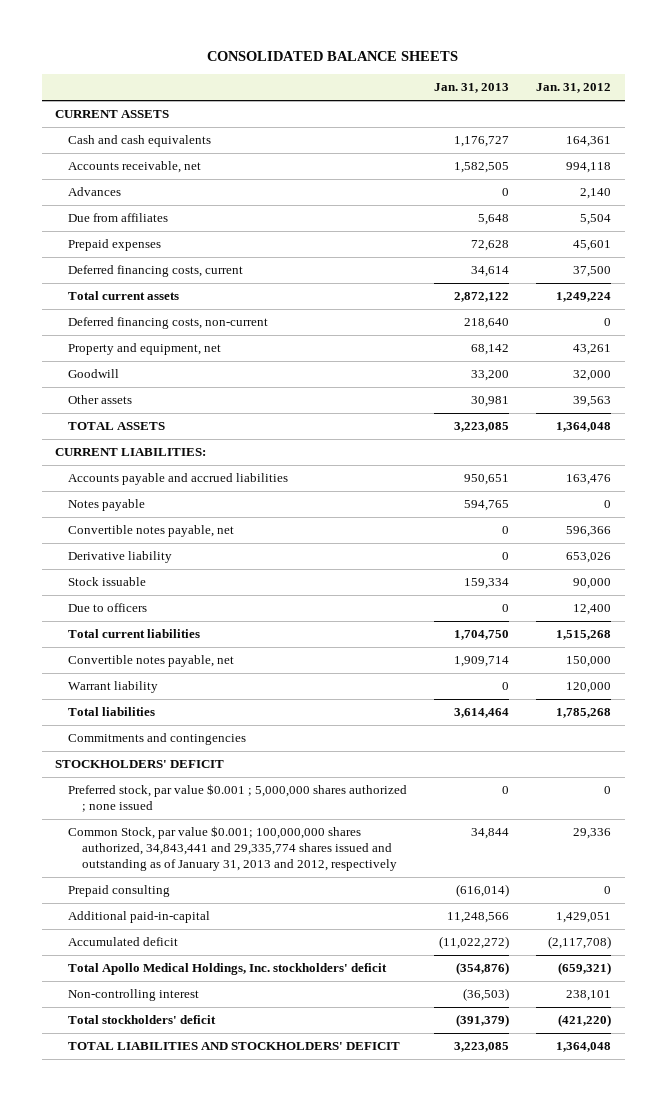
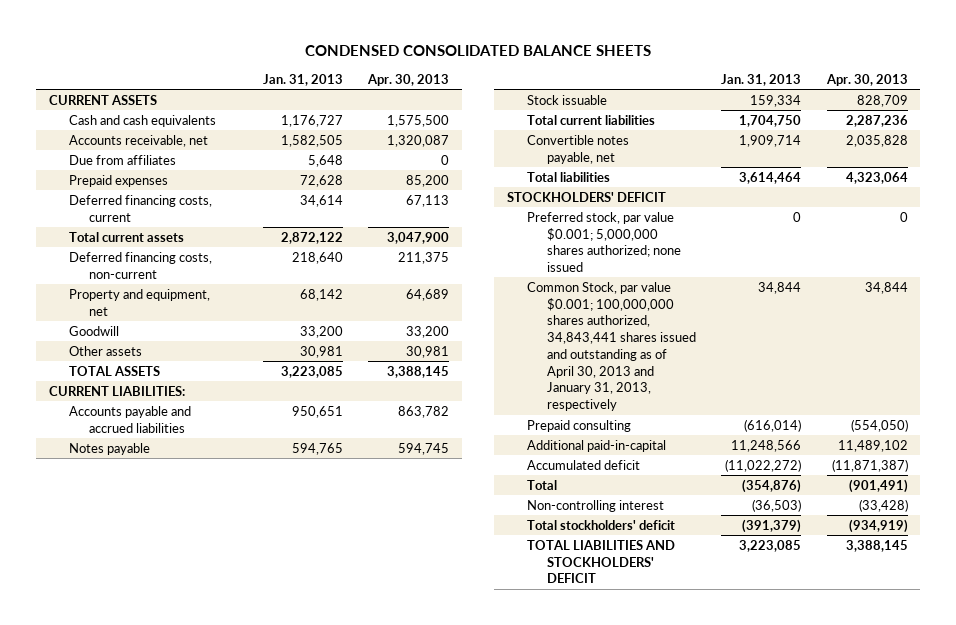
[207,51,459,62] CONSOLIDATED BALANCE SHEETS -> [305,45,652,57] CONDENSED CONSOLIDATED BALANCE SHEETS
[536,83,612,94] Jan. 31, 2012 -> none
none -> [367,73,450,86] Apr. 30, 2013
[68,187,122,197] Advances -> none
[68,525,235,538] Convertible notes payable, net -> none
[68,551,173,564] Derivative liability -> none
[68,603,148,613] Due to officers -> none
[68,681,159,694] Warrant liability -> none
[68,733,247,746] Commitments and contingencies -> none
[68,784,408,813] Preferred stock, par value $0.001 ; 5,000,000 shares authorized ; none issued -> [526,211,681,273] Preferred stock, par value $0.001; 5,000,000 shares authorized; none issued
[68,826,397,872] Common Stock, par value $0.001; 100,000,000 shares authorized, 34,843,441 and 29,335,774 shares issued and outstanding as of January 31, 2013 and 2012, respectively -> [526,281,696,412] Common Stock, par value $0.001; 100,000,000 shares authorized, 34,843,441 shares issued and outstanding as of April 30, 2013 and January 31, 2013, respectively
[68,963,388,976] Total Apollo Medical Holdings, Inc. stockholders' deficit -> [526,479,557,490] Total

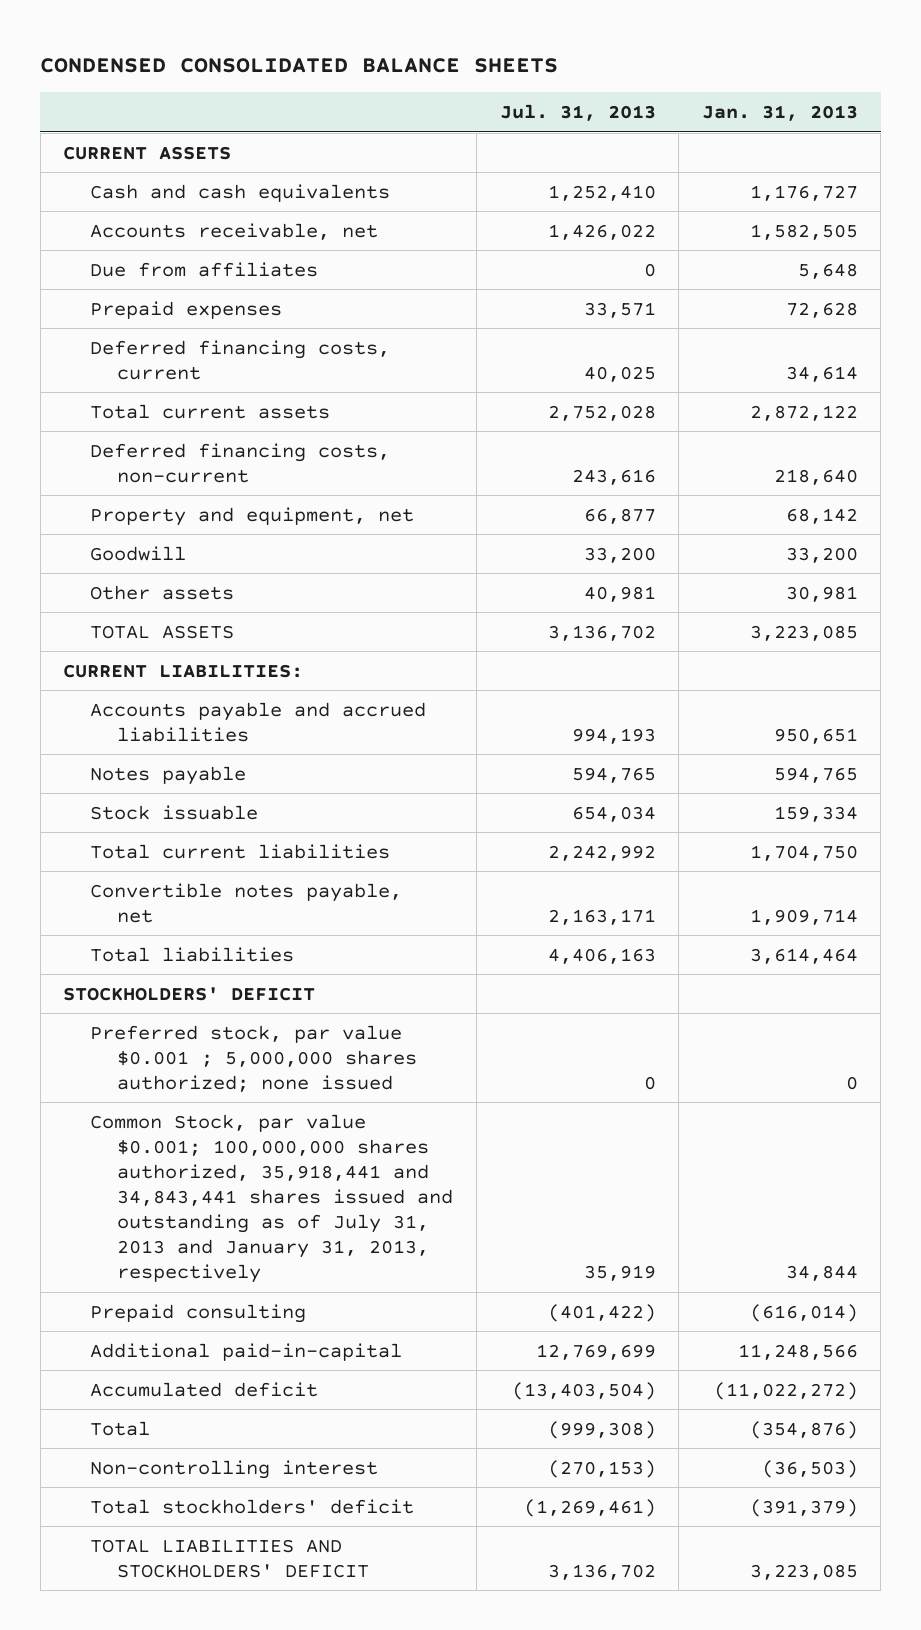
[367,73,450,86] Apr. 30, 2013 -> none
none -> [499,103,656,121] Jul. 31, 2013
[526,211,681,273] Preferred stock, par value $0.001; 5,000,000 shares authorized; none issued -> [90,1024,418,1092] Preferred stock, par value $0.001 ; 5,000,000 shares authorized; none issued
[526,281,696,412] Common Stock, par value $0.001; 100,000,000 shares authorized, 34,843,441 shares issued and outstanding as of April 30, 2013 and January 31, 2013, respectively -> [90,1113,454,1284] Common Stock, par value $0.001; 100,000,000 shares authorized, 35,918,441 and 34,843,441 shares issued and outstanding as of July 31, 2013 and January 31, 2013, respectively

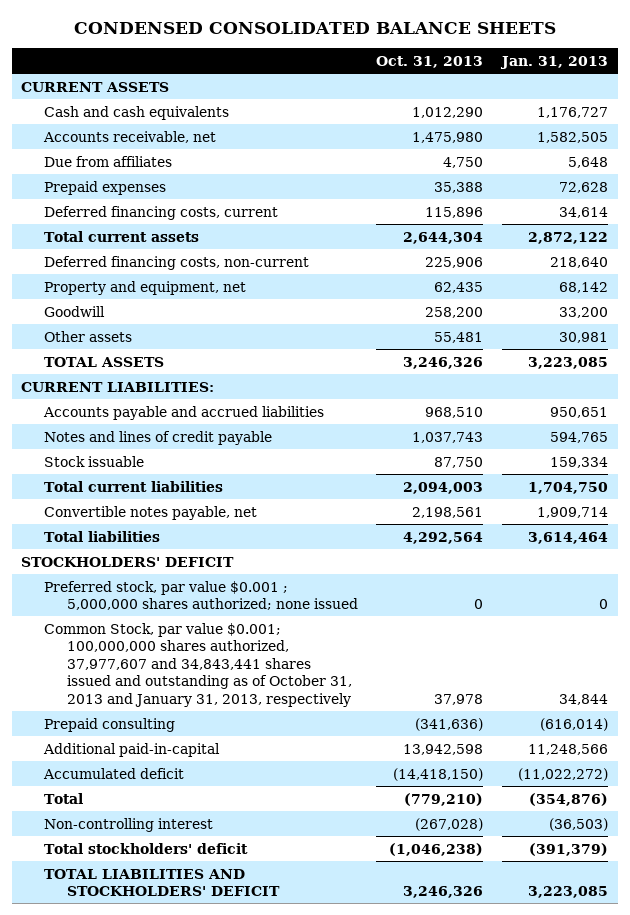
[499,103,656,121] Jul. 31, 2013 -> none
none -> [376,55,484,68] Oct. 31, 2013
[90,765,247,785] Notes payable -> [44,430,273,445] Notes and lines of credit payable
[90,1113,454,1284] Common Stock, par value $0.001; 100,000,000 shares authorized, 35,918,441 and 34,843,441 shares issued and outstanding as of July 31, 2013 and January 31, 2013, respectively -> [44,622,352,707] Common Stock, par value $0.001; 100,000,000 shares authorized, 37,977,607 and 34,843,441 shares issued and outstanding as of October 31, 2013 and January 31, 2013, respectively

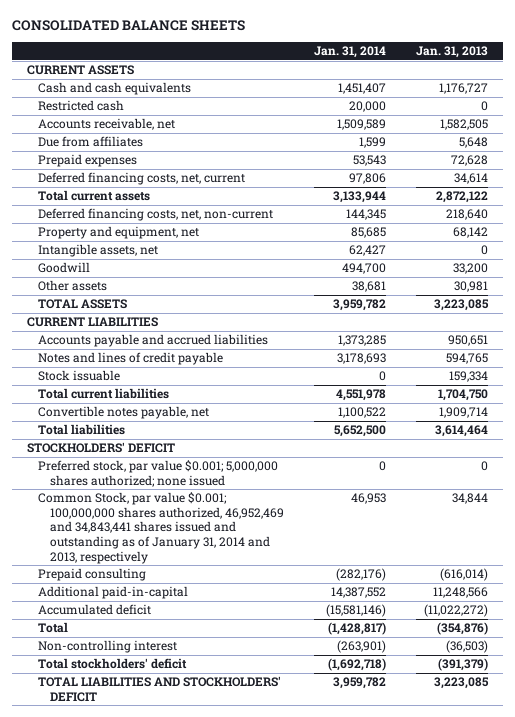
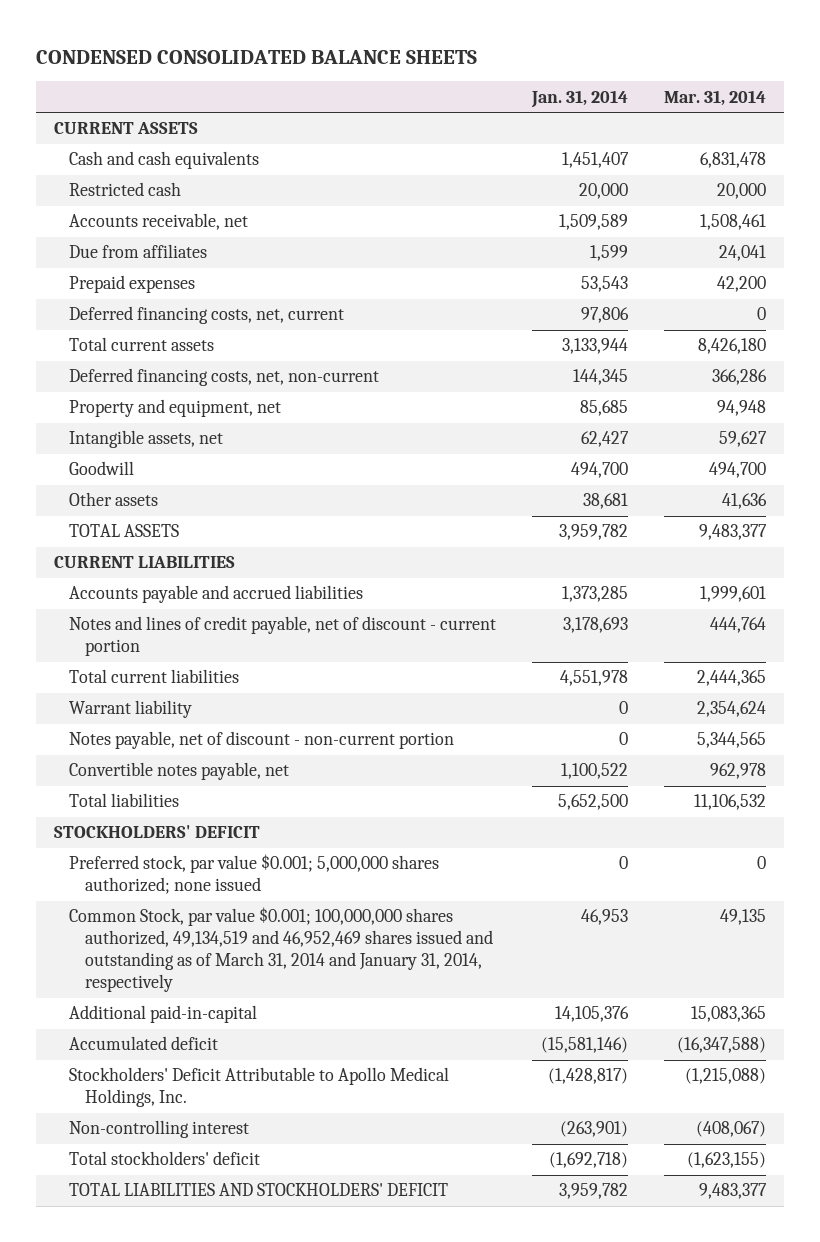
[11,20,245,32] CONSOLIDATED BALANCE SHEETS -> [35,49,477,64] CONDENSED CONSOLIDATED BALANCE SHEETS
[416,46,489,59] Jan. 31, 2013 -> none
none -> [663,89,766,106] Mar. 31, 2014
[38,370,121,382] Stock issuable -> none
[38,352,224,366] Notes and lines of credit payable -> [69,616,497,657] Notes and lines of credit payable, net of discount - current portion
none -> [69,700,193,719] Warrant liability
none -> [69,731,455,750] Notes payable, net of discount - non-current portion
[38,568,147,582] Prepaid consulting -> none
[38,492,284,564] Common Stock, par value $0.001; 100,000,000 shares authorized, 46,952,469 and 34,843,441 shares issued and outstanding as of January 31, 2014 and 2013, respectively -> [69,907,493,993] Common Stock, par value $0.001; 100,000,000 shares authorized, 49,134,519 and 46,952,469 shares issued and outstanding as of March 31, 2014 and January 31, 2014, respectively
[331,587,387,599] 14,387,552 -> [555,1006,630,1023] 14,105,376
[38,622,69,634] Total -> [69,1067,450,1108] Stockholders' Deficit Attributable to Apollo Medical Holdings, Inc.

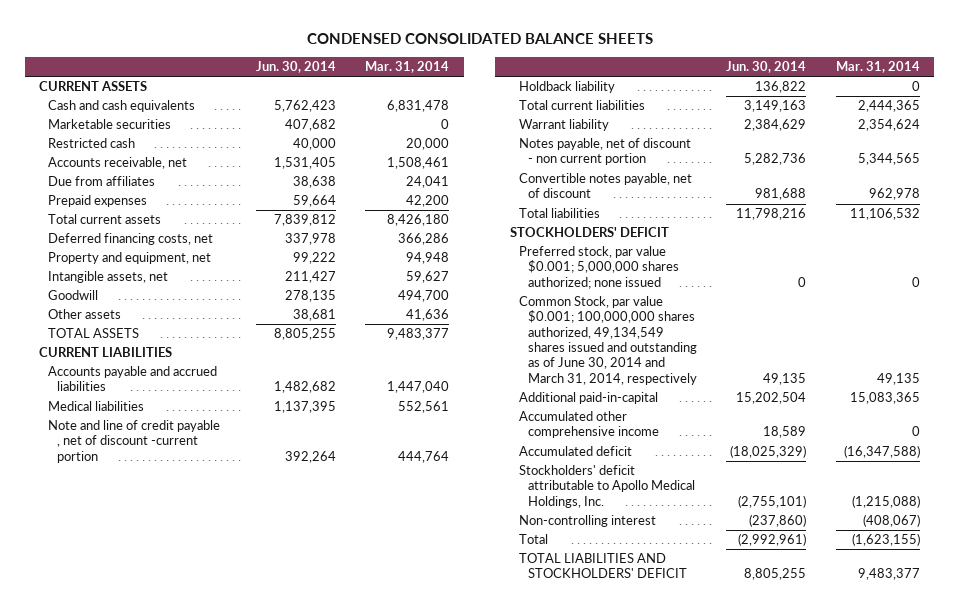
[531,89,629,108] Jan. 31, 2014 -> none
none -> [255,61,336,74] Jun. 30, 2014
none -> [48,119,172,130] Marketable securities
[69,306,345,325] Deferred financing costs, net, current -> none
[69,368,380,387] Deferred financing costs, net, non-current -> [48,233,214,246] Deferred financing costs, net
[699,586,766,603] 1,999,601 -> [387,381,450,394] 1,447,040
none -> [48,401,145,412] Medical liabilities
[69,616,497,657] Notes and lines of credit payable, net of discount - current portion -> [48,420,221,463] Note and line of credit payable , net of discount -current portion
none -> [518,81,615,94] Holdback liability
[69,731,455,750] Notes payable, net of discount - non-current portion -> [518,138,691,166] Notes payable, net of discount - non current portion
[69,762,290,781] Convertible notes payable, net -> [518,173,692,199] Convertible notes payable, net of discount
[69,907,493,993] Common Stock, par value $0.001; 100,000,000 shares authorized, 49,134,519 and 46,952,469 shares issued and outstanding as of March 31, 2014 and January 31, 2014, respectively -> [518,296,697,385] Common Stock, par value $0.001; 100,000,000 shares authorized, 49,134,549 shares issued and outstanding as of June 30, 2014 and March 31, 2014, respectively
none -> [518,411,659,439] Accumulated other comprehensive income
[69,1067,450,1108] Stockholders' Deficit Attributable to Apollo Medical Holdings, Inc. -> [518,465,695,508] Stockholders' deficit attributable to Apollo Medical Holdings, Inc.
[69,1151,261,1166] Total stockholders' deficit -> [518,534,548,545] Total

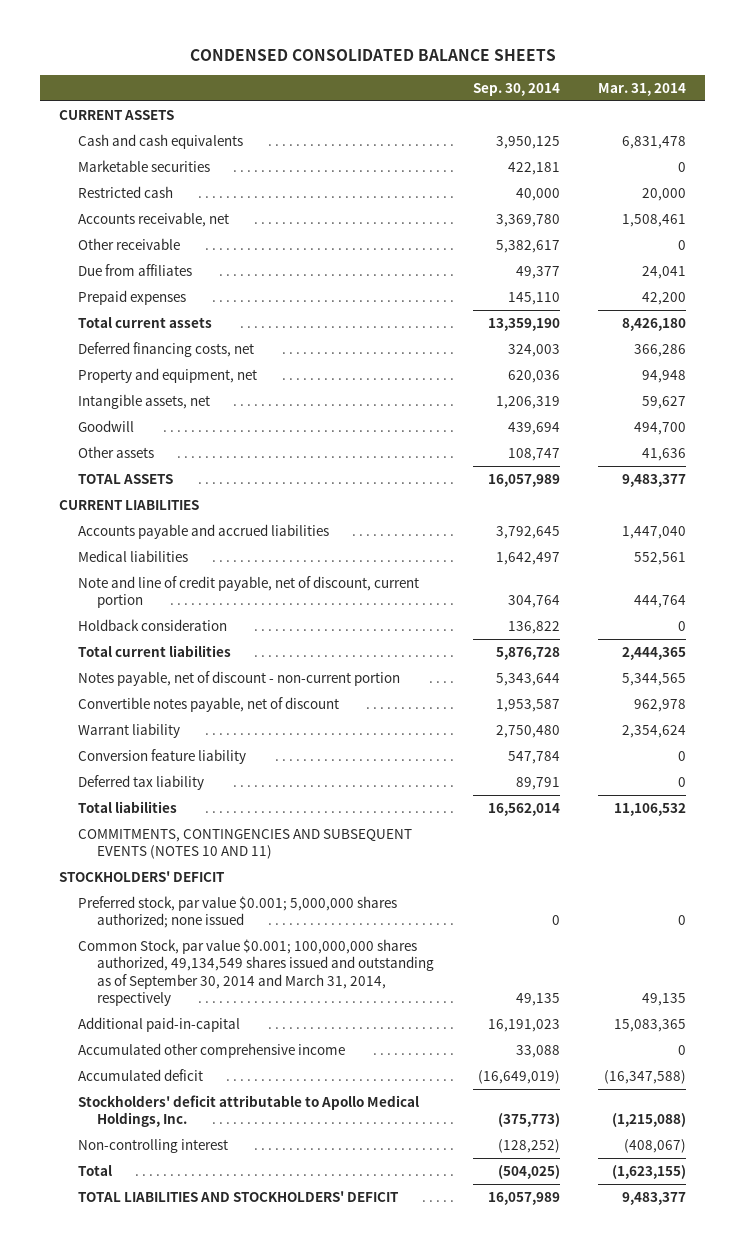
[255,61,336,74] Jun. 30, 2014 -> none
none -> [472,82,560,96] Sep. 30, 2014
none -> [78,237,181,250] Other receivable
[48,420,221,463] Note and line of credit payable , net of discount -current portion -> [78,575,420,609] Note and line of credit payable, net of discount, current portion
[518,81,615,94] Holdback liability -> [78,618,228,631] Holdback consideration
[518,138,691,166] Notes payable, net of discount - non current portion -> [78,670,401,686] Notes payable, net of discount - non-current portion
[518,119,609,132] Warrant liability -> [78,722,181,738] Warrant liability
none -> [78,748,247,764] Conversion feature liability
none -> [78,774,205,790] Deferred tax liability
none -> [78,828,413,860] COMMITMENTS, CONTINGENCIES AND SUBSEQUENT EVENTS (NOTES 10 AND 11)
[518,296,697,385] Common Stock, par value $0.001; 100,000,000 shares authorized, 49,134,549 shares issued and outstanding as of June 30, 2014 and March 31, 2014, respectively -> [78,938,435,1006] Common Stock, par value $0.001; 100,000,000 shares authorized, 49,134,549 shares issued and outstanding as of September 30, 2014 and March 31, 2014, respectively

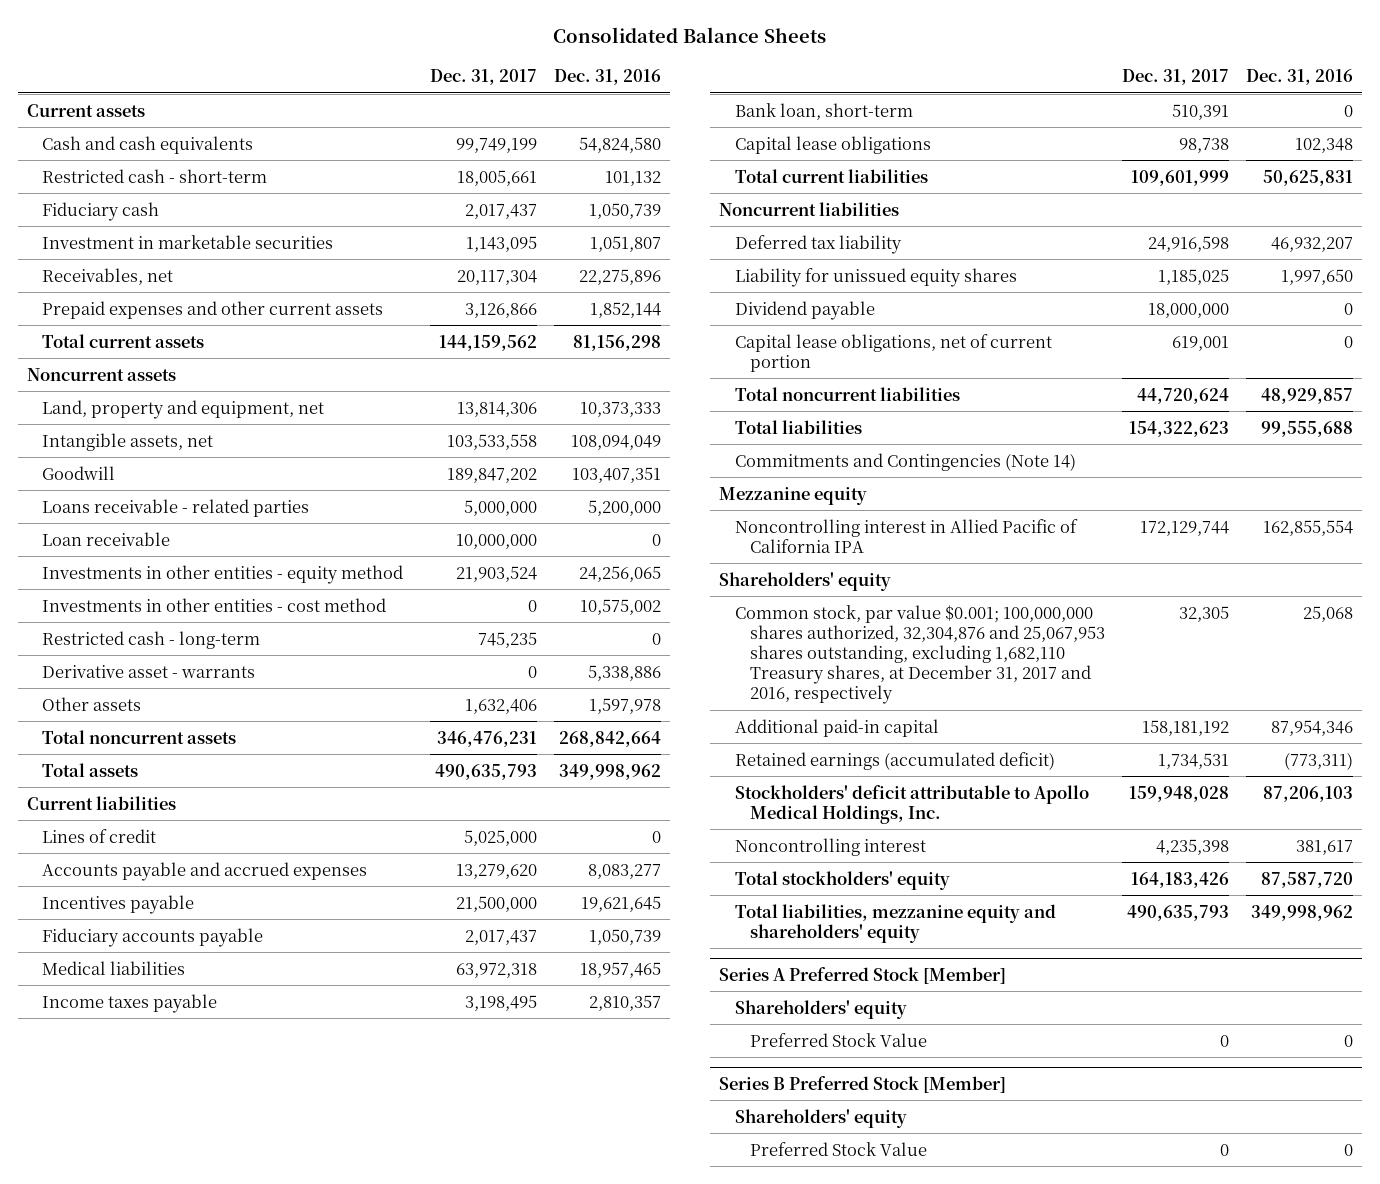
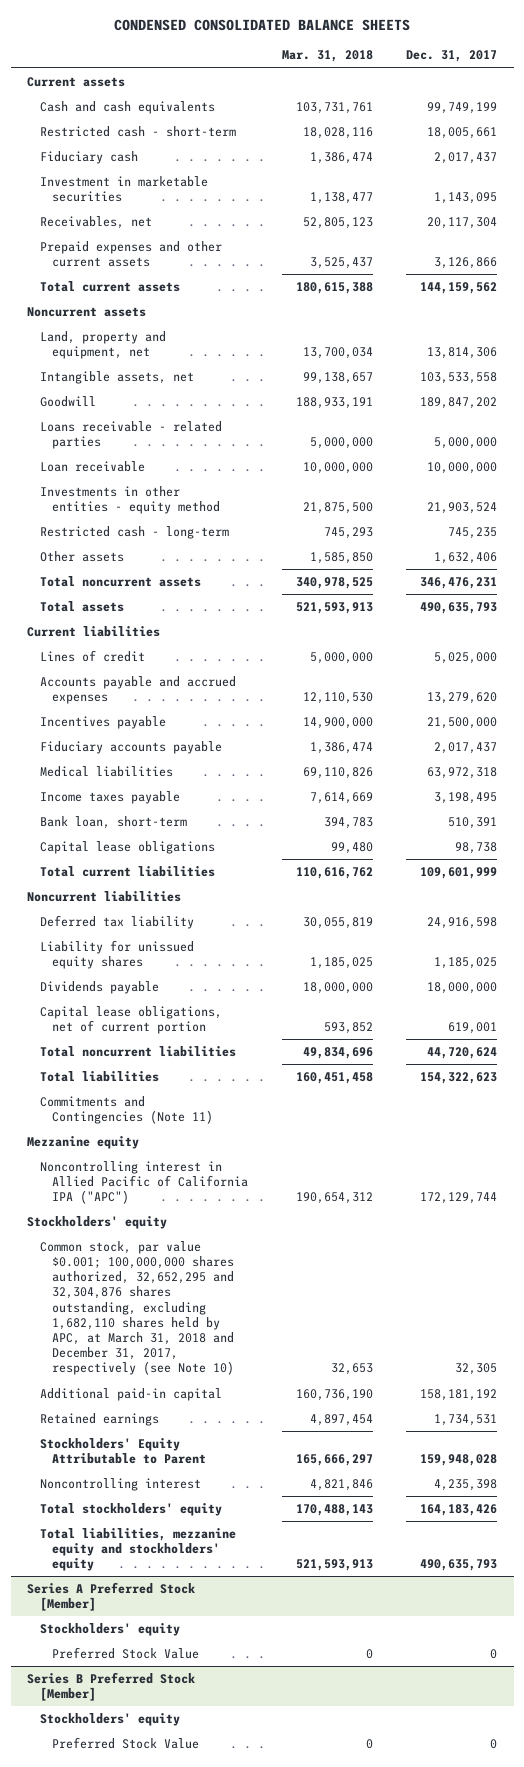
[552,27,826,44] Consolidated Balance Sheets -> [114,19,411,32] CONDENSED CONSOLIDATED BALANCE SHEETS
[554,69,662,86] Dec. 31, 2016 -> none
none -> [281,50,373,63] Mar. 31, 2018
[42,597,387,612] Investments in other entities - cost method -> none
[42,664,256,678] Derivative asset - warrants -> none
[734,300,875,320] Dividend payable -> [39,980,159,994] Dividends payable
[734,452,1076,471] Commitments and Contingencies (Note 14) -> [39,1095,214,1125] Commitments and Contingencies (Note 11)
[734,518,1078,553] Noncontrolling interest in Allied Pacific of California IPA -> [39,1160,249,1205] Noncontrolling interest in Allied Pacific of California IPA ("APC")
[718,571,891,591] Shareholders' equity -> [27,1215,168,1229] Stockholders' equity
[734,604,1106,705] Common stock, par value $0.001; 100,000,000 shares authorized, 32,304,876 and 25,067,953 shares outstanding, excluding 1,682,110 Treasury shares, at December 31, 2017 and 2016, respectively -> [39,1240,235,1376] Common stock, par value $0.001; 100,000,000 shares authorized, 32,652,295 and 32,304,876 shares outstanding, excluding 1,682,110 shares held by APC, at March 31, 2018 and December 31, 2017, respectively (see Note 10)
[734,751,1055,770] Retained earnings (accumulated deficit) -> [39,1412,159,1426] Retained earnings
[734,784,1089,824] Stockholders' deficit attributable to Apollo Medical Holdings, Inc. -> [39,1437,207,1465] Stockholders' Equity Attributable to Parent
[734,903,1056,943] Total liabilities, mezzanine equity and shareholders' equity -> [39,1527,236,1572] Total liabilities, mezzanine equity and stockholders' equity
[734,999,907,1019] Shareholders' equity -> [39,1622,180,1636] Stockholders' equity
[734,1108,907,1128] Shareholders' equity -> [39,1712,180,1726] Stockholders' equity

